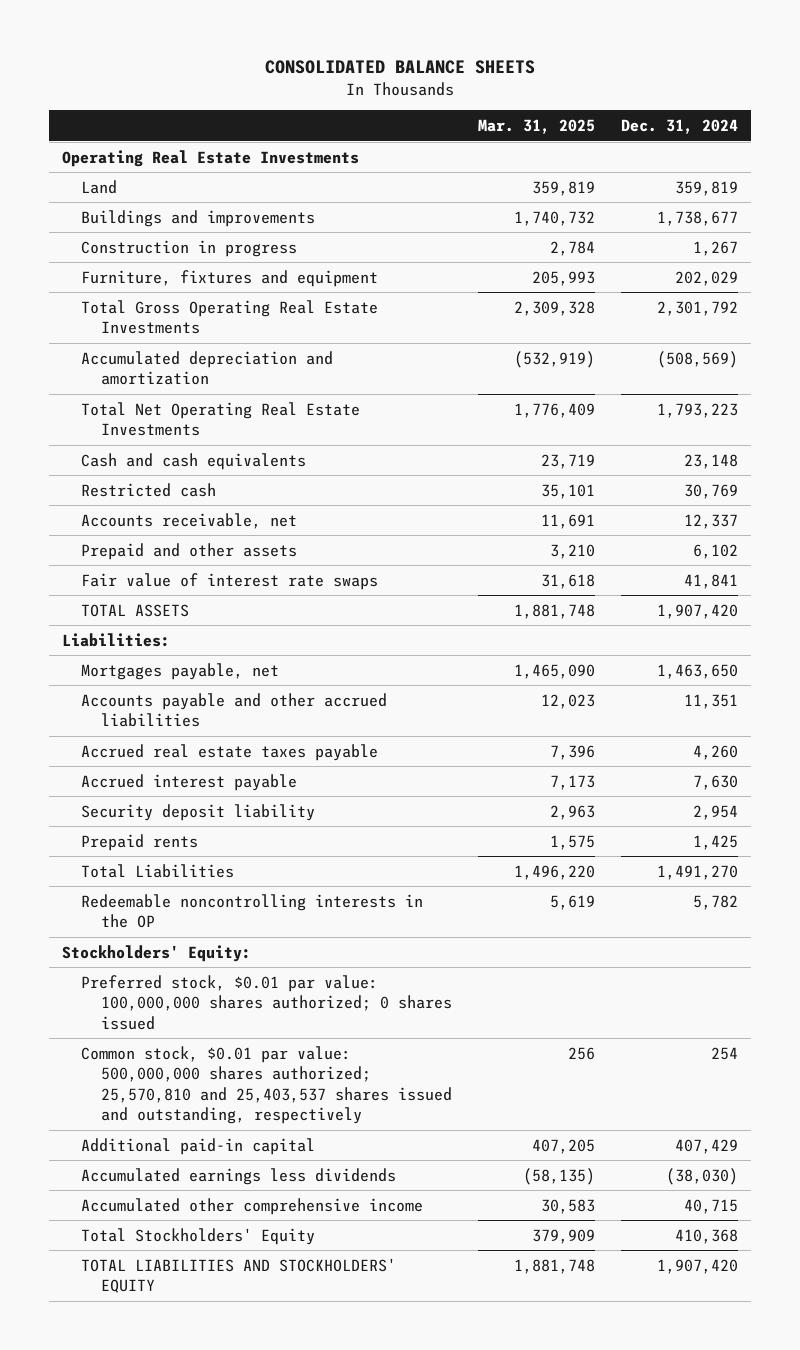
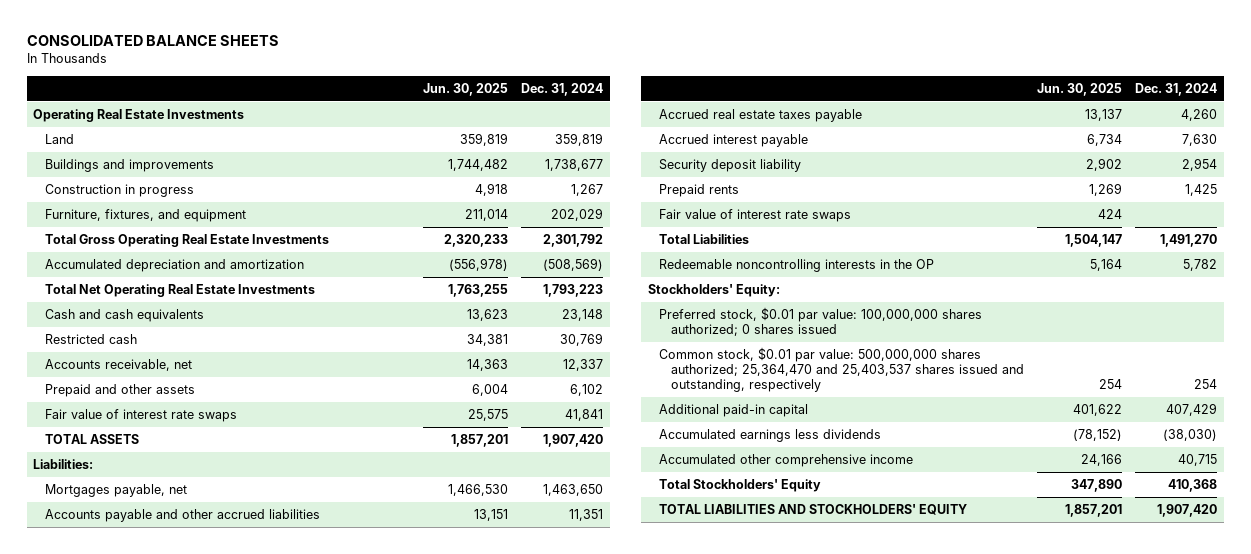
[477,119,595,135] Mar. 31, 2025 -> none
none -> [422,82,508,96] Jun. 30, 2025
[81,269,379,287] Furniture, fixtures and equipment -> [45,208,247,222] Furniture, fixtures, and equipment
none -> [659,208,852,222] Fair value of interest rate swaps
[81,1045,452,1125] Common stock, $0.01 par value: 500,000,000 shares authorized; 25,570,810 and 25,403,537 shares issued and outstanding, respectively -> [659,346,1025,393] Common stock, $0.01 par value: 500,000,000 shares authorized; 25,364,470 and 25,403,537 shares issued and outstanding, respectively

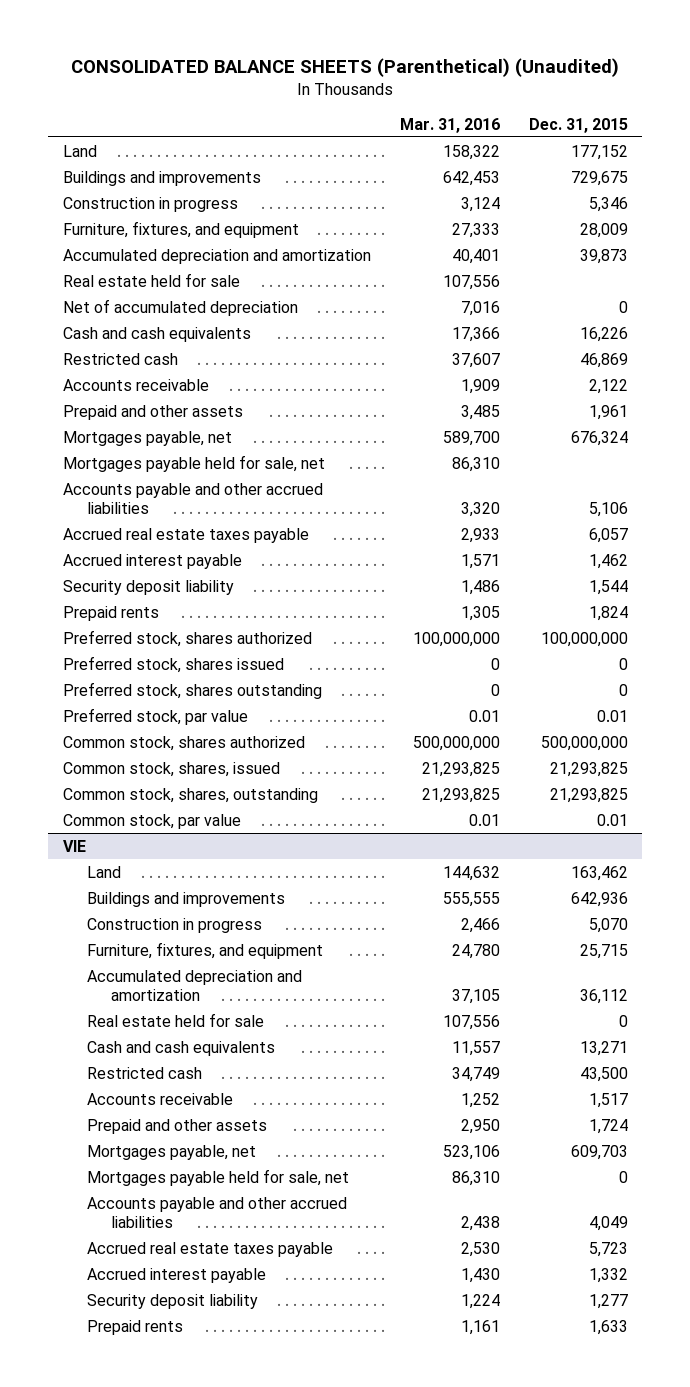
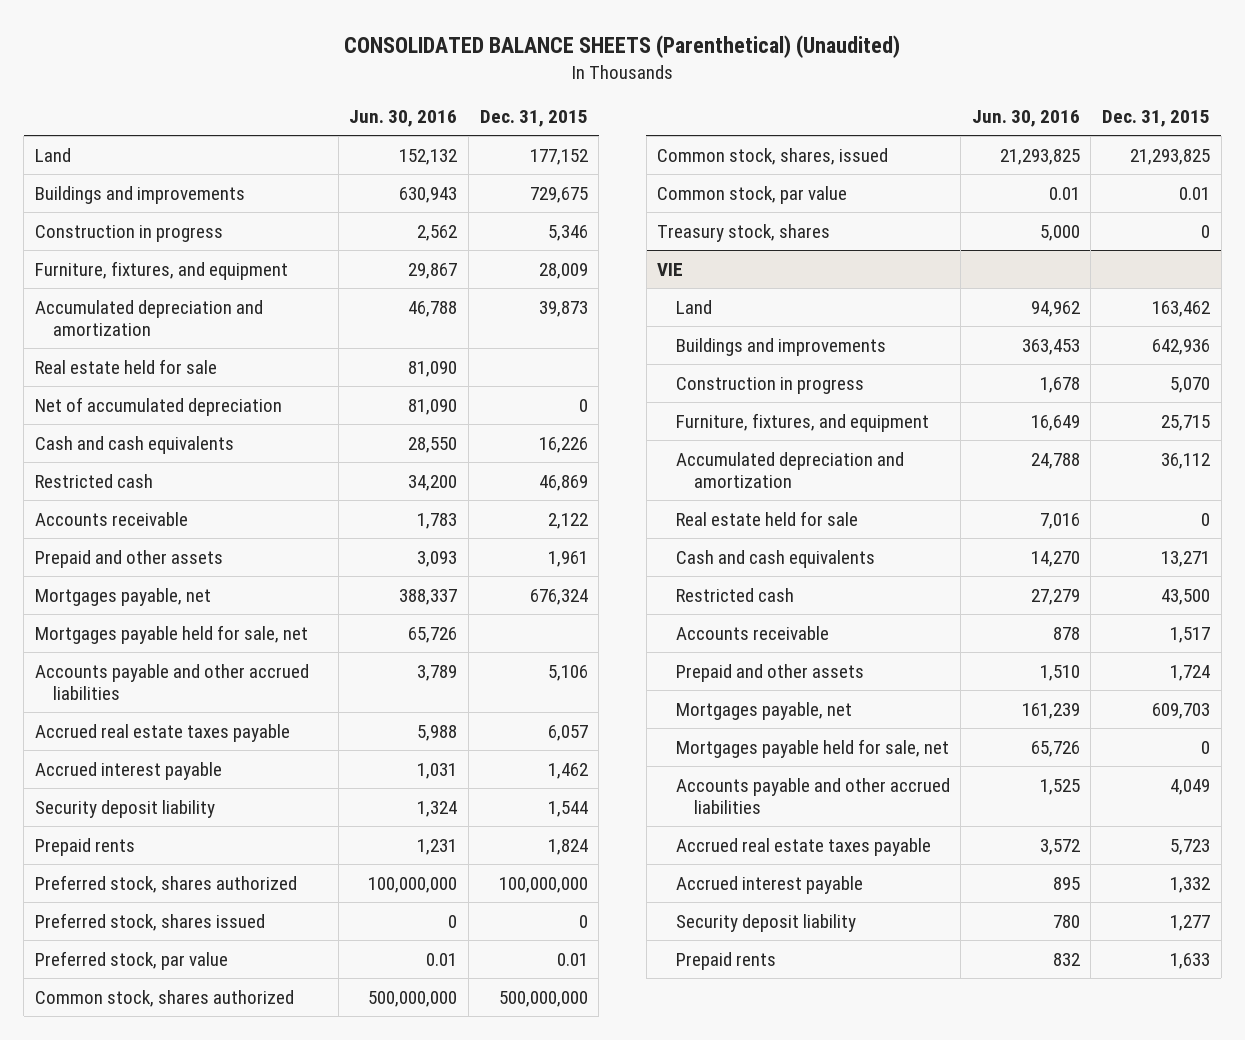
[399,117,500,133] Mar. 31, 2016 -> none
none -> [349,110,458,128] Jun. 30, 2016
[62,681,322,699] Preferred stock, shares outstanding -> none
[62,787,318,803] Common stock, shares, outstanding -> none
none -> [657,223,831,242] Treasury stock, shares

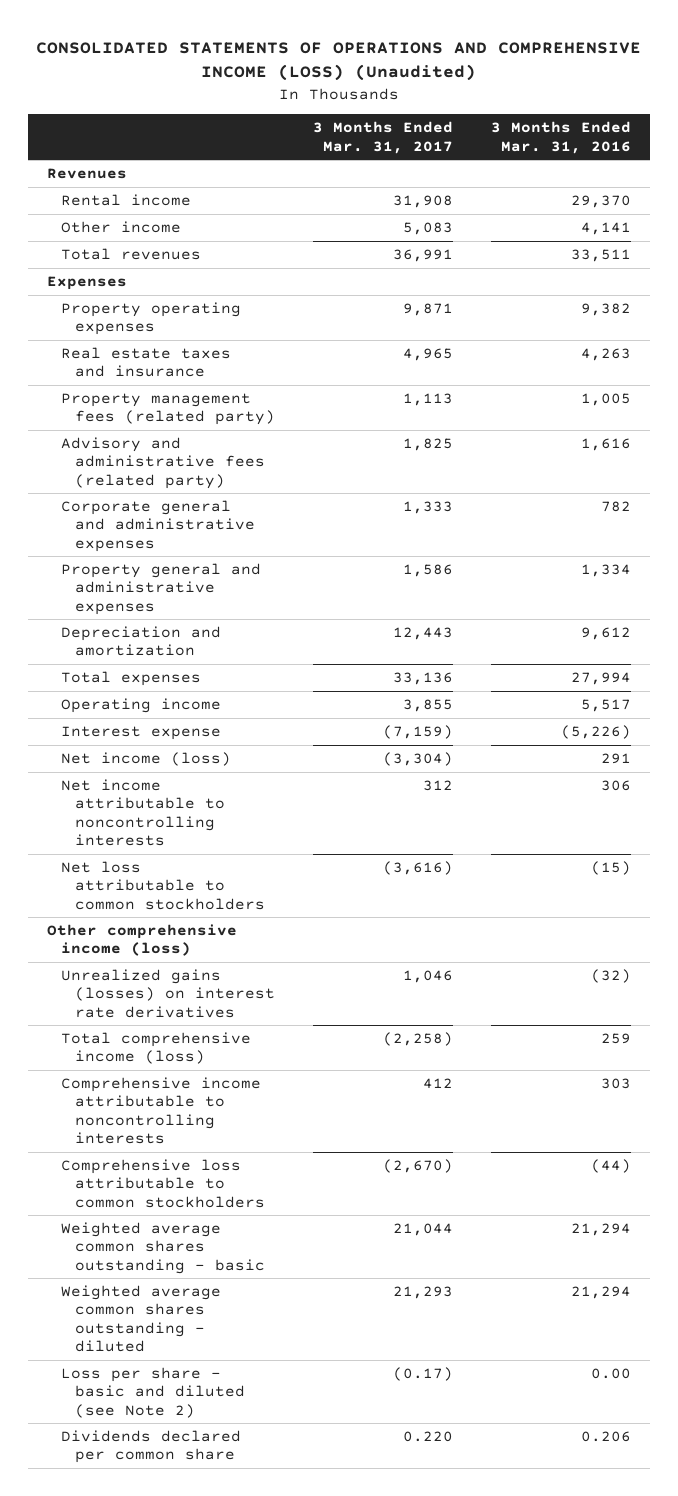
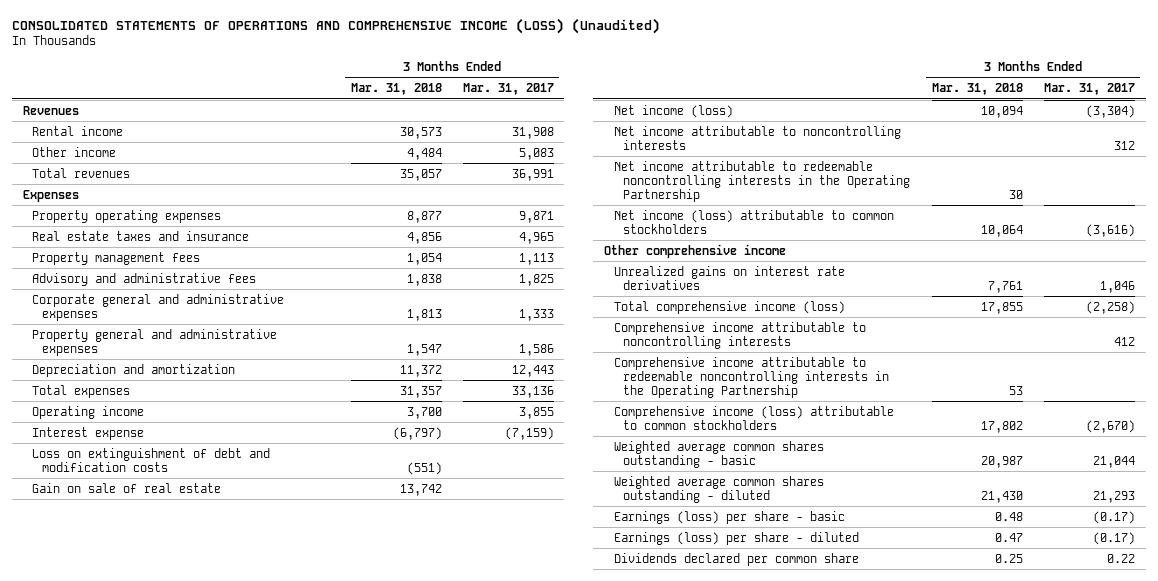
[490,121,631,154] 3 Months Ended Mar. 31, 2016 -> none
none -> [350,83,442,96] Mar. 31, 2018
[60,392,275,426] Property management fees (related party) -> [32,251,201,265] Property management fees
[60,436,265,489] Advisory and administrative fees (related party) -> [32,272,257,286] Advisory and administrative fees
none -> [32,447,271,472] Loss on extinguishment of debt and modification costs
none -> [32,482,222,493] Gain on sale of real estate
none -> [613,160,911,202] Net income attributable to redeemable noncontrolling interests in the Operating Partnership
[60,860,265,910] Net loss attributable to common stockholders -> [613,209,894,234] Net income (loss) attributable to common stockholders
[46,923,237,957] Other comprehensive income (loss) -> [603,243,786,258] Other comprehensive income
[60,968,275,1018] Unrealized gains (losses) on interest rate derivatives -> [613,265,845,290] Unrealized gains on interest rate derivatives
none -> [613,356,890,398] Comprehensive income attributable to redeemable noncontrolling interests in the Operating Partnership
[60,1158,265,1208] Comprehensive loss attributable to common stockholders -> [613,405,894,430] Comprehensive income (loss) attributable to common stockholders
[60,1366,245,1418] Loss per share - basic and diluted (see Note 2) -> none
none -> [613,510,845,524] Earnings (loss) per share - basic
none -> [613,531,859,545] Earnings (loss) per share - diluted
[402,1430,453,1442] 0.220 -> [1107,553,1136,563] 0.22

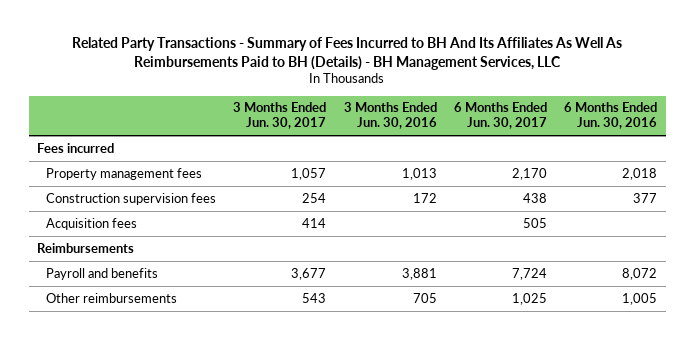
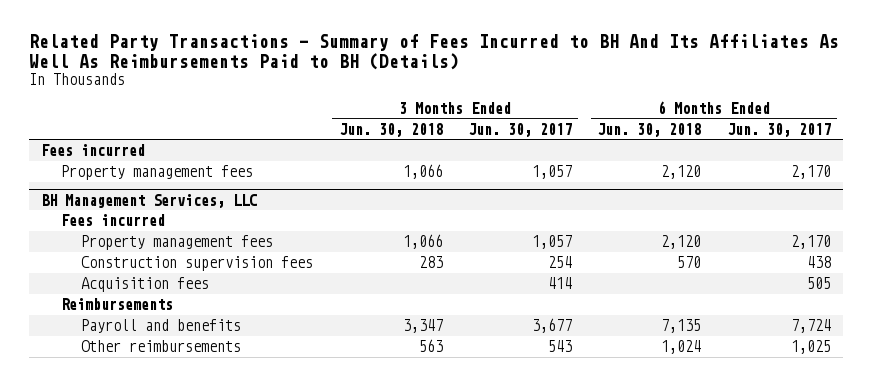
[72,36,623,70] Related Party Transactions - Summary of Fees Incurred to BH And Its Affiliates As Well As Reimbursements Paid to BH (Details) - BH Management Services, LLC -> [28,34,839,71] Related Party Transactions - Summary of Fees Incurred to BH And Its Affiliates As Well As Reimbursements Paid to BH (Details)
[343,102,437,130] 3 Months Ended Jun. 30, 2016 -> none
[564,102,658,130] 6 Months Ended Jun. 30, 2016 -> none
none -> [338,122,443,137] Jun. 30, 2018
none -> [597,122,702,137] Jun. 30, 2018
none -> [41,193,258,208] BH Management Services, LLC
none -> [61,214,166,227] Fees incurred
none -> [81,235,274,251] Property management fees

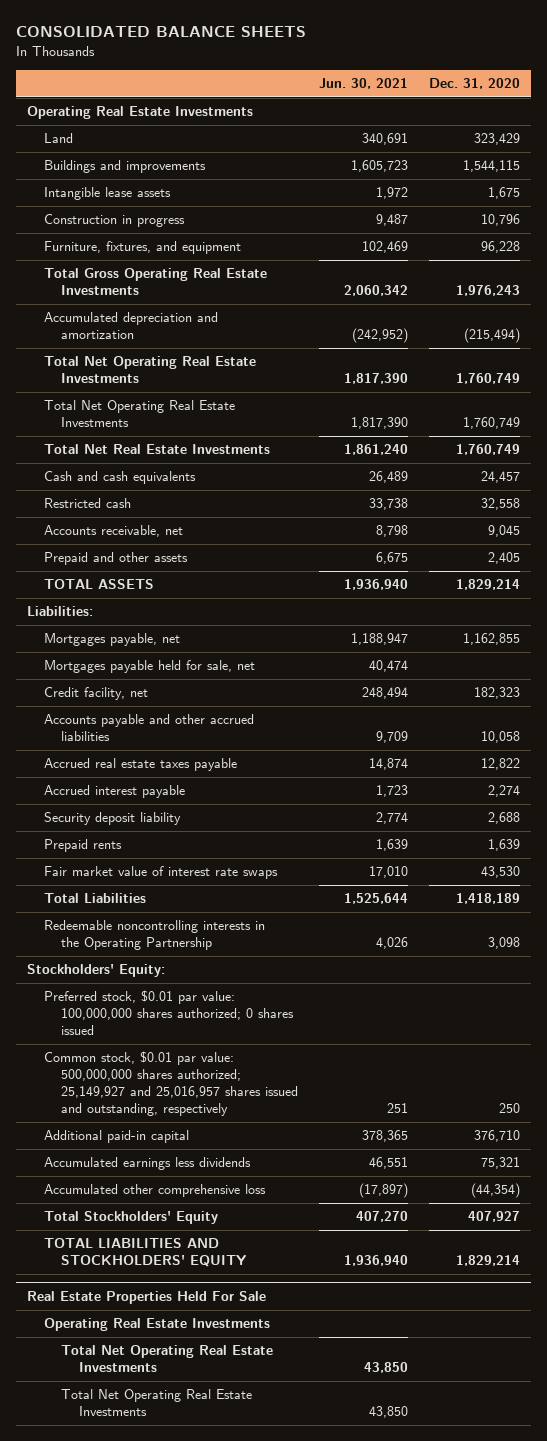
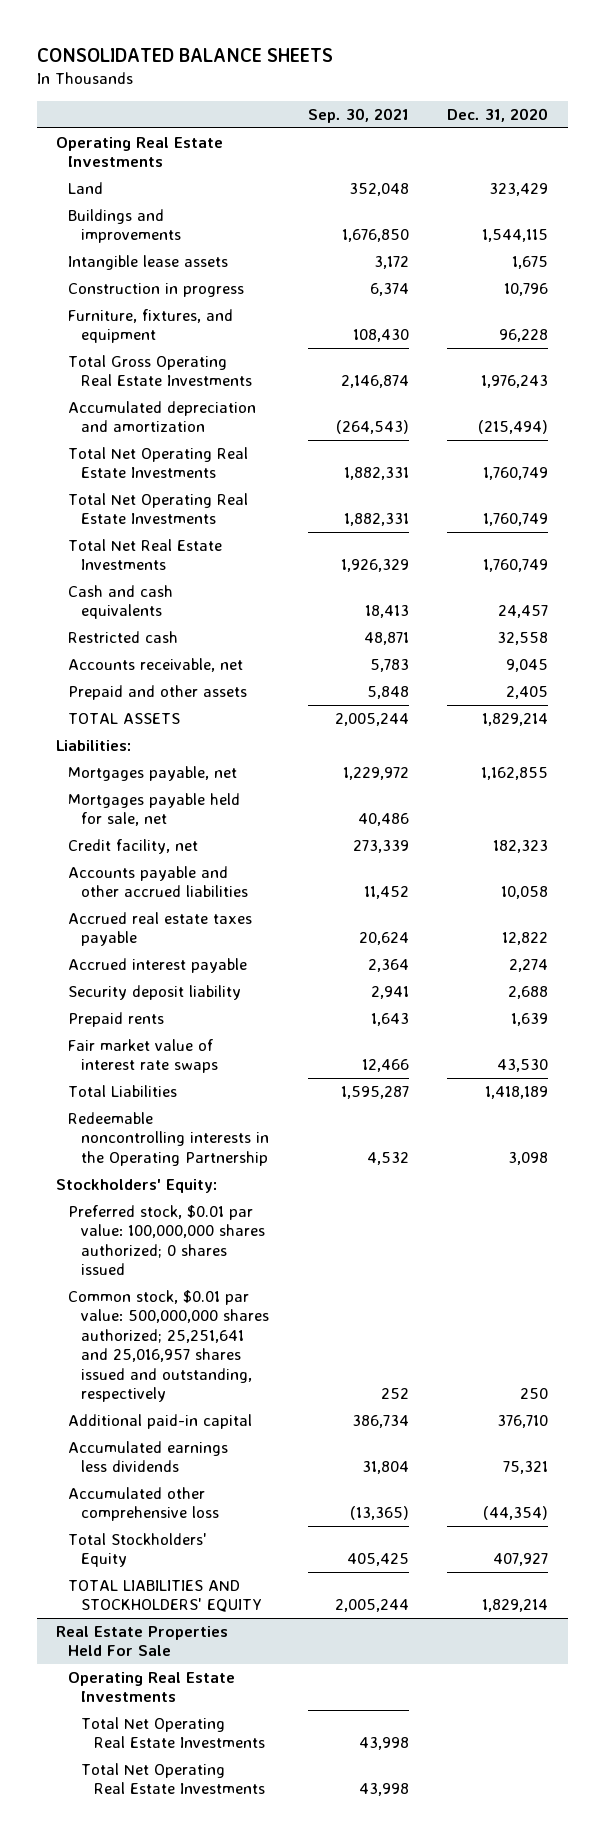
[319,78,409,90] Jun. 30, 2021 -> none
none -> [307,107,409,123] Sep. 30, 2021
[43,1051,299,1117] Common stock, $0.01 par value: 500,000,000 shares authorized; 25,149,927 and 25,016,957 shares issued and outstanding, respectively -> [68,1289,270,1403] Common stock, $0.01 par value: 500,000,000 shares authorized; 25,251,641 and 25,016,957 shares issued and outstanding, respectively

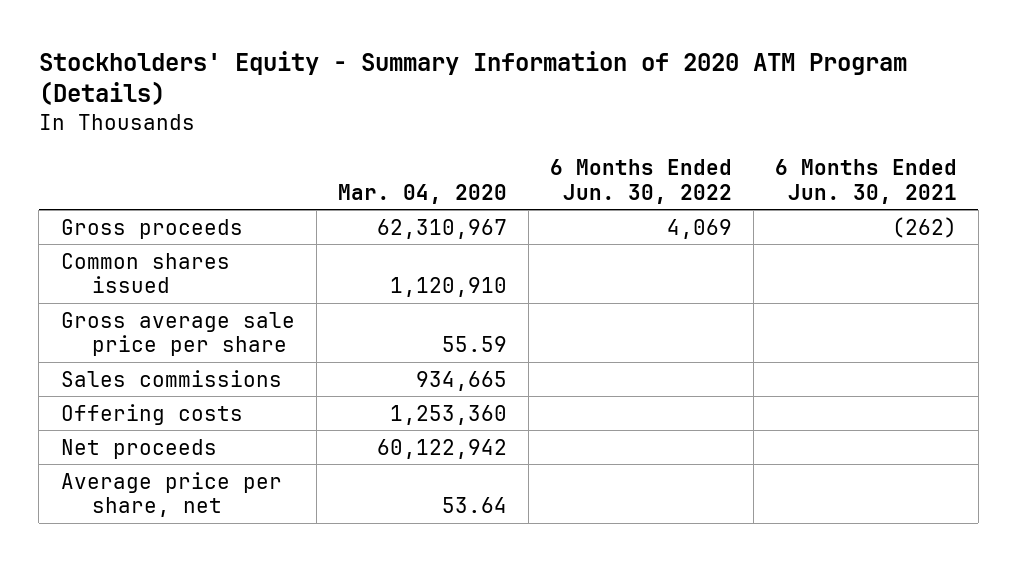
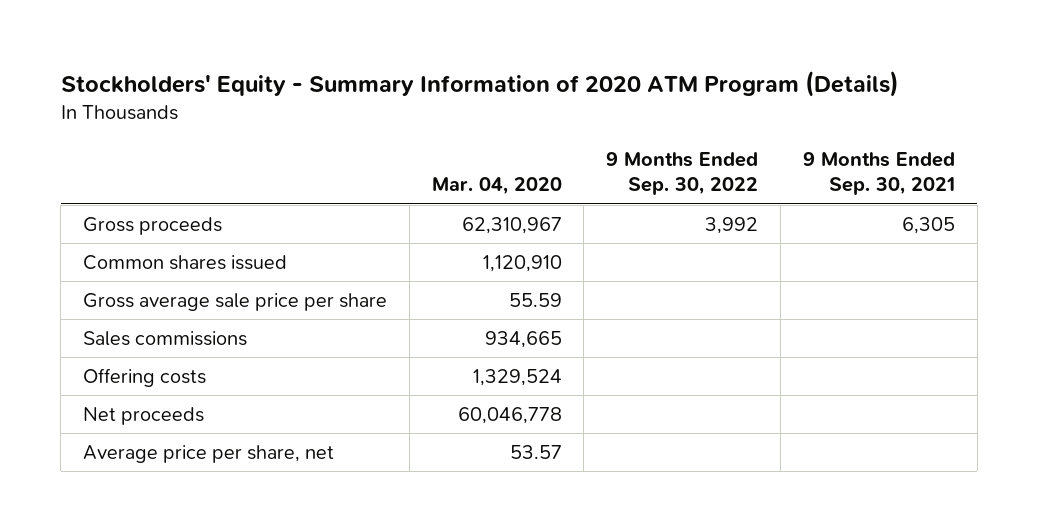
[549,158,732,204] 6 Months Ended Jun. 30, 2022 -> none
[774,158,957,204] 6 Months Ended Jun. 30, 2021 -> none
none -> [606,151,759,196] 9 Months Ended Sep. 30, 2022
none -> [802,151,955,196] 9 Months Ended Sep. 30, 2021
[389,404,507,425] 1,253,360 -> [472,369,562,387] 1,329,524
[376,438,507,459] 60,122,942 -> [457,407,562,425] 60,046,778
[441,497,507,514] 53.64 -> [509,445,562,460] 53.57

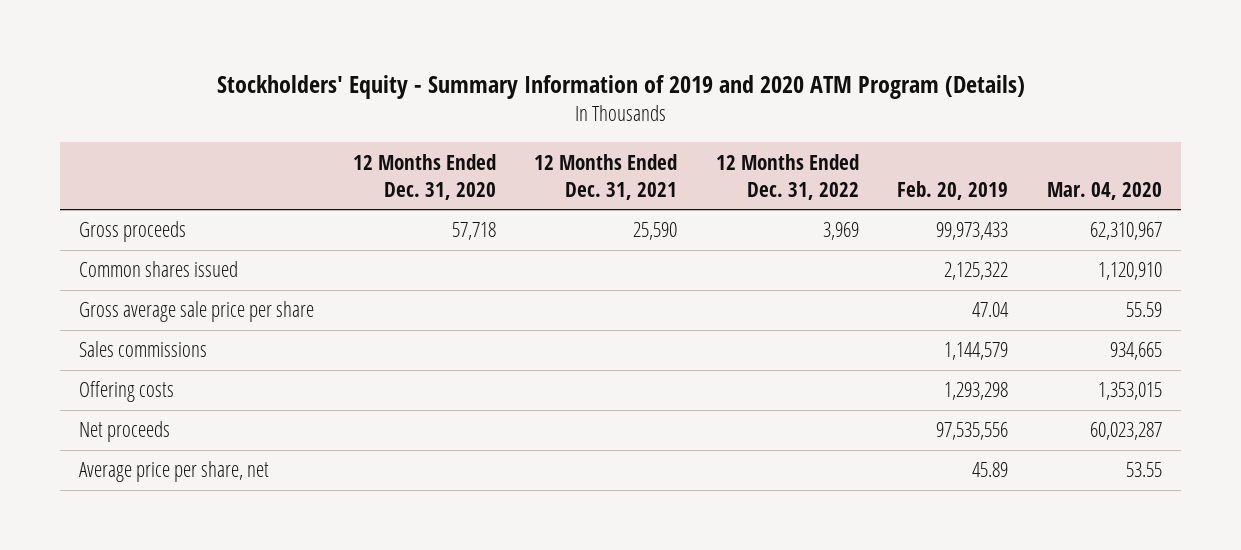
[60,71,899,98] Stockholders' Equity - Summary Information of 2020 ATM Program (Details) -> [216,74,1025,99] Stockholders' Equity - Summary Information of 2019 and 2020 ATM Program (Details)
[606,151,759,196] 9 Months Ended Sep. 30, 2022 -> none
[802,151,955,196] 9 Months Ended Sep. 30, 2021 -> none
none -> [352,153,496,200] 12 Months Ended Dec. 31, 2020
none -> [534,153,678,200] 12 Months Ended Dec. 31, 2021
none -> [715,153,859,200] 12 Months Ended Dec. 31, 2022
none -> [897,180,1009,200] Feb. 20, 2019
[472,369,562,387] 1,329,524 -> [1097,382,1162,401] 1,353,015
[457,407,562,425] 60,046,778 -> [1089,422,1162,441] 60,023,287
[509,445,562,460] 53.57 -> [1125,462,1162,478] 53.55

